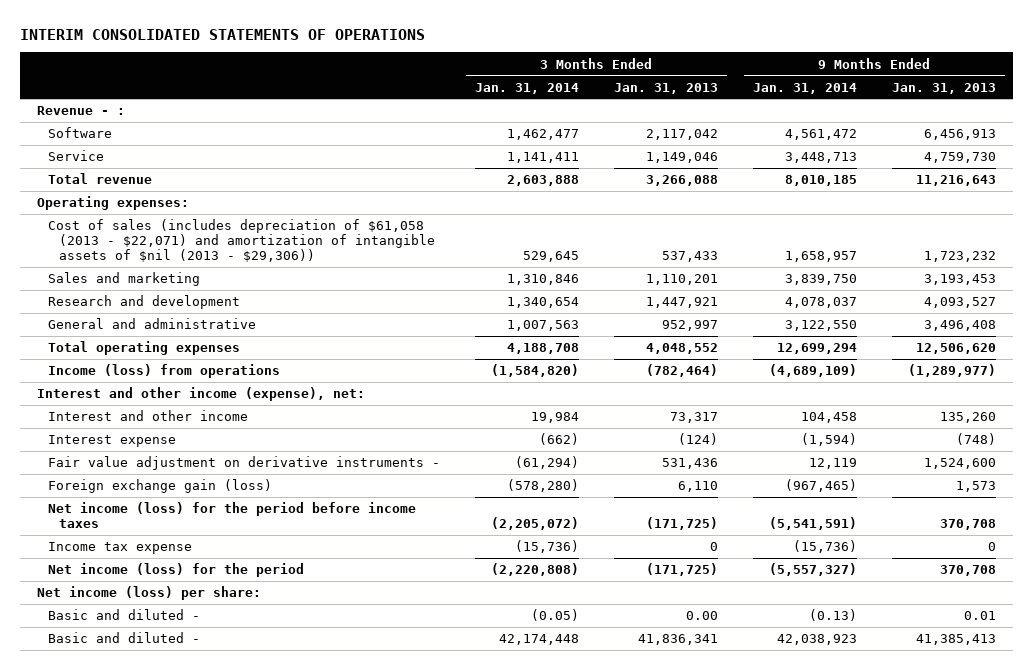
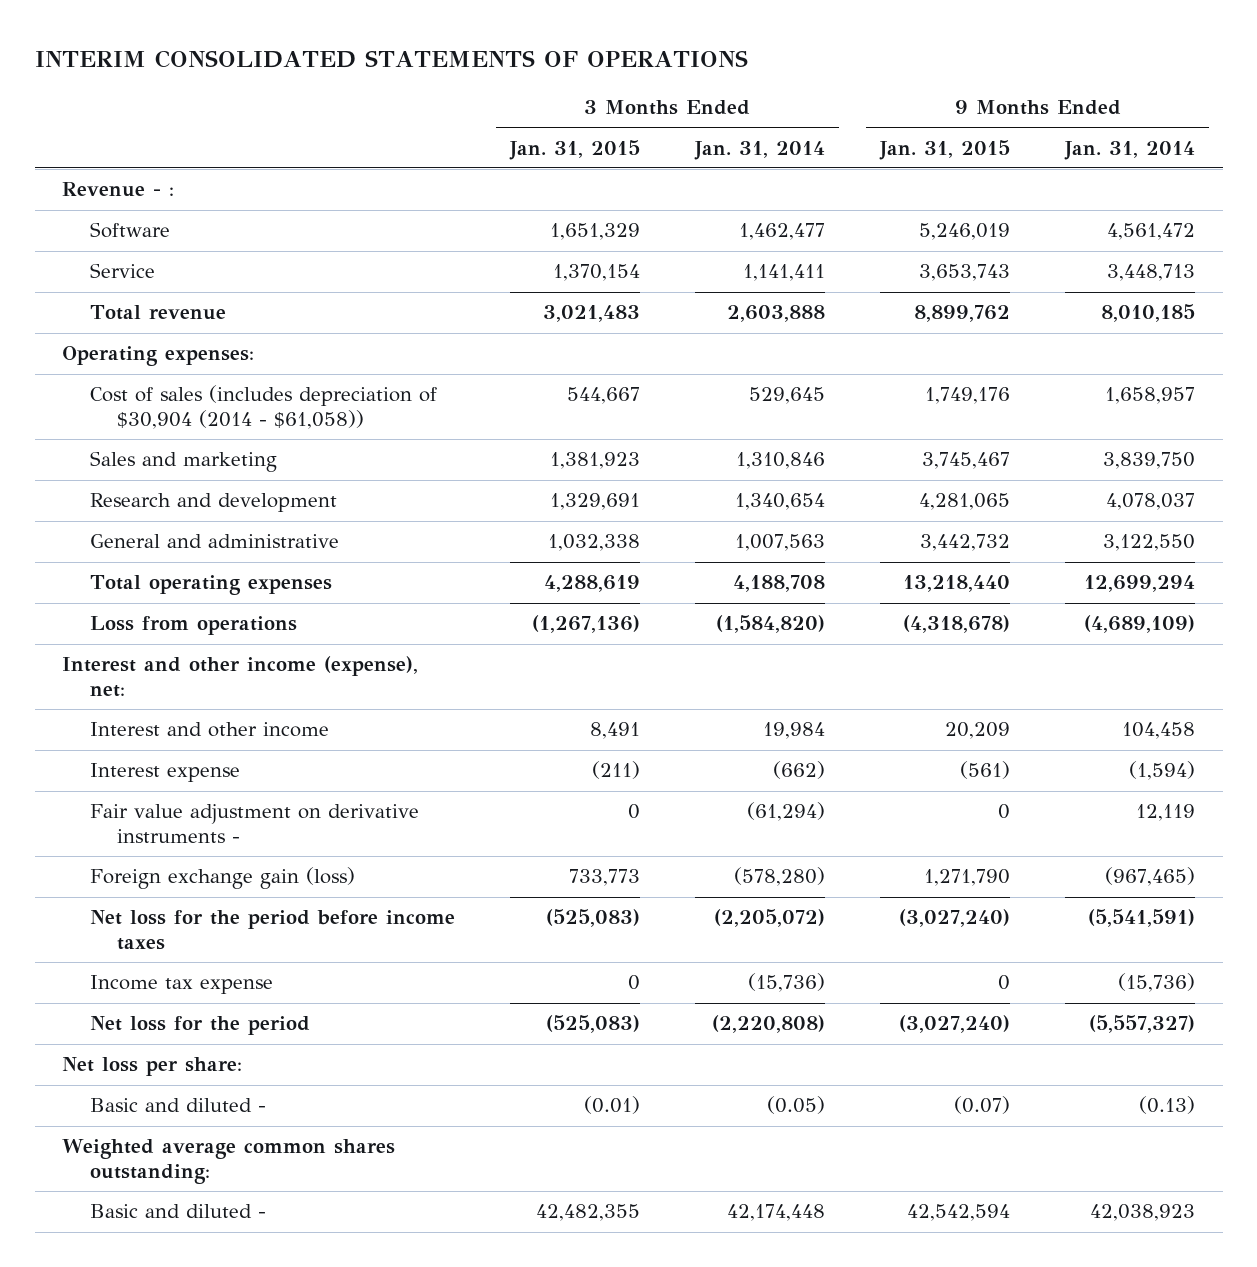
[613,82,718,94] Jan. 31, 2013 -> none
[891,82,996,94] Jan. 31, 2013 -> none
none -> [508,139,640,160] Jan. 31, 2015
none -> [878,139,1010,160] Jan. 31, 2015
[47,219,435,263] Cost of sales (includes depreciation of $61,058 (2013 - $22,071) and amortization of intangible assets of $nil (2013 - $29,306)) -> [89,385,437,429] Cost of sales (includes depreciation of $30,904 (2014 - $61,058))
[47,364,280,379] Income (loss) from operations -> [89,616,297,636] Loss from operations
[47,502,416,529] Net income (loss) for the period before income taxes -> [89,910,455,950] Net loss for the period before income taxes
[47,563,304,578] Net income (loss) for the period -> [89,1016,310,1036] Net loss for the period
[37,586,262,601] Net income (loss) per share: -> [62,1057,243,1077] Net loss per share:
none -> [62,1139,396,1184] Weighted average common shares outstanding:

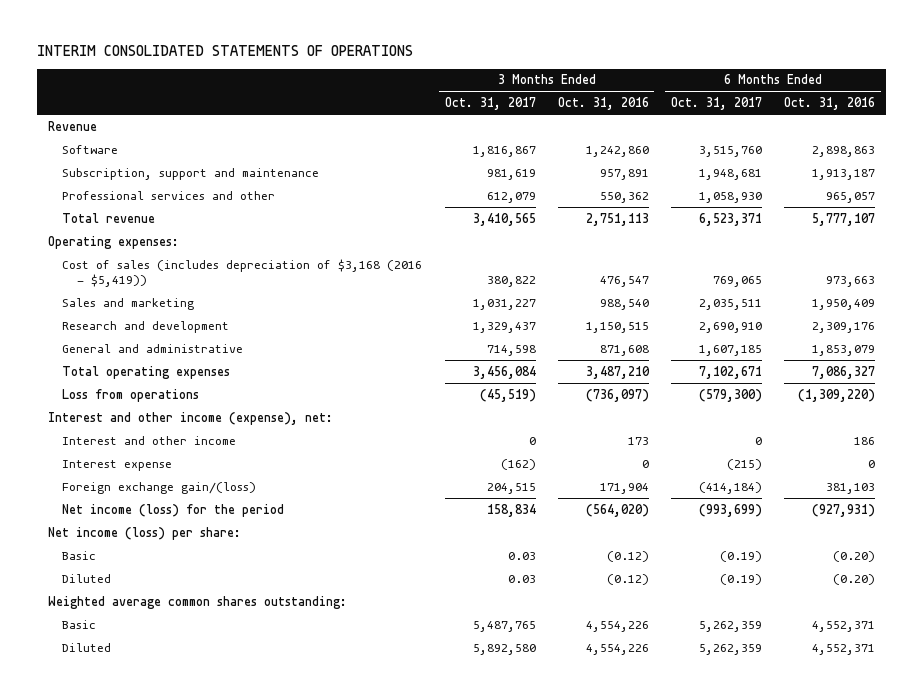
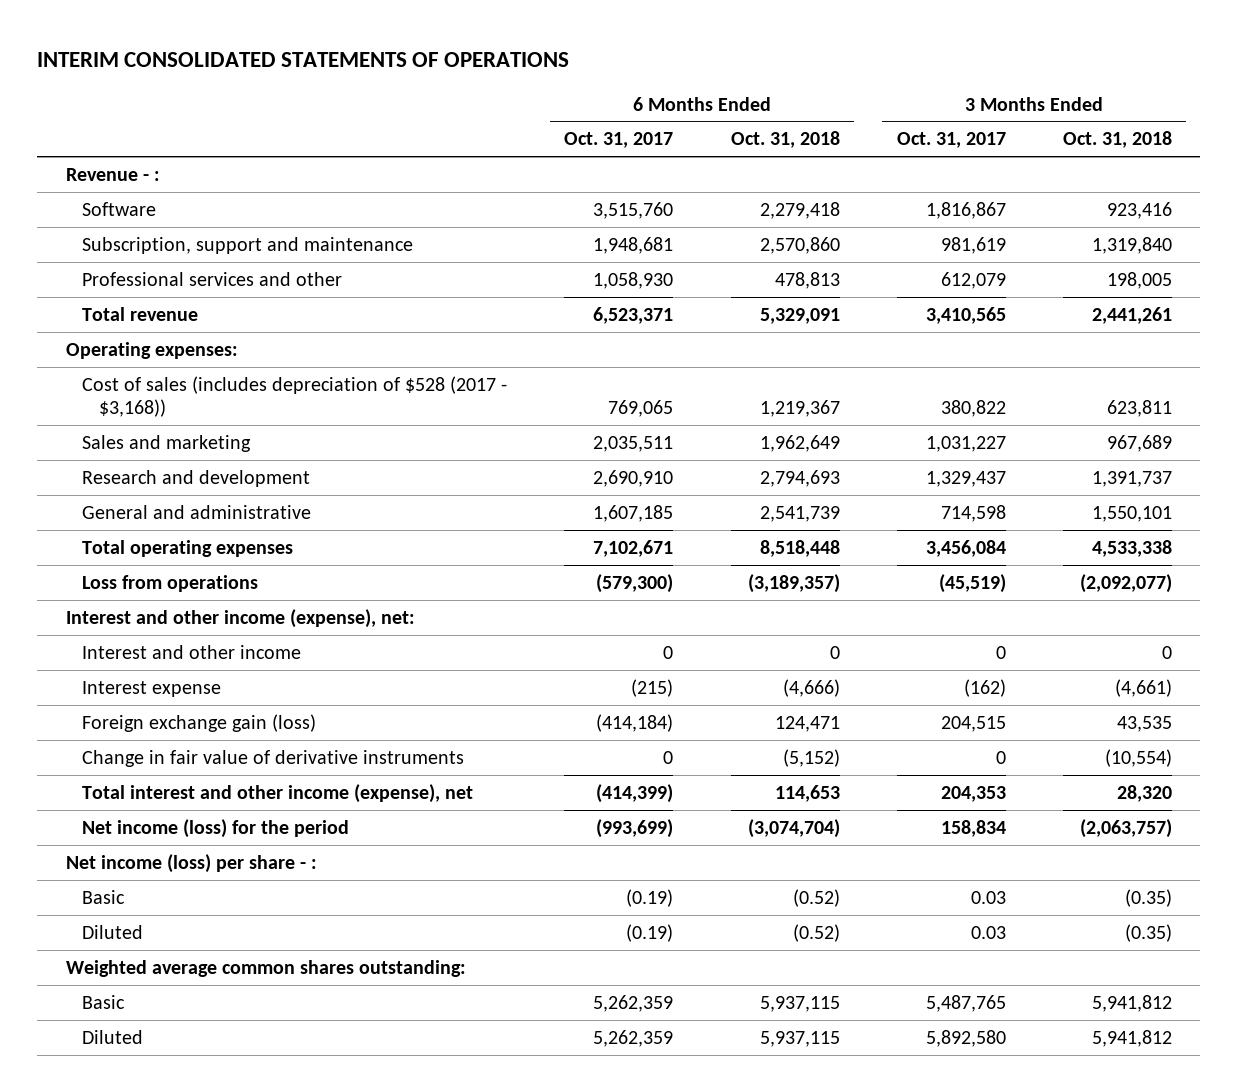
[557,97,649,111] Oct. 31, 2016 -> none
[784,97,876,111] Oct. 31, 2016 -> none
none -> [730,131,840,149] Oct. 31, 2018
none -> [1062,131,1172,149] Oct. 31, 2018
[47,120,97,131] Revenue -> [65,167,160,181] Revenue - :
[62,258,423,287] Cost of sales (includes depreciation of $3,168 (2016 - $5,419)) -> [82,375,508,418] Cost of sales (includes depreciation of $528 (2017 - $3,168))
[62,481,257,494] Foreign exchange gain/(loss) -> [82,713,317,732] Foreign exchange gain (loss)
none -> [82,749,465,767] Change in fair value of derivative instruments
none -> [82,783,474,803] Total interest and other income (expense), net
[47,526,241,540] Net income (loss) per share: -> [65,853,317,873] Net income (loss) per share - :

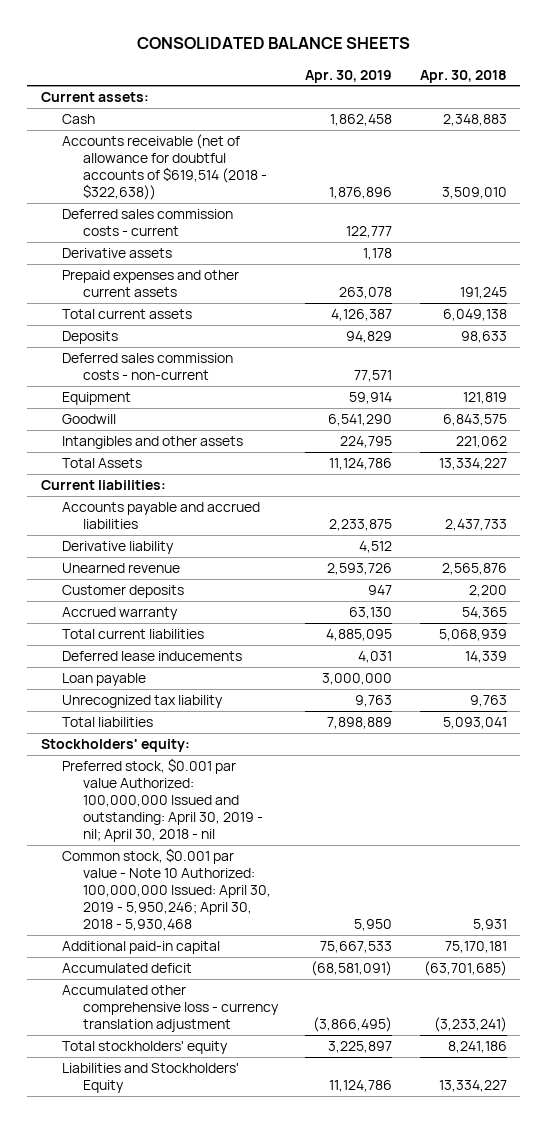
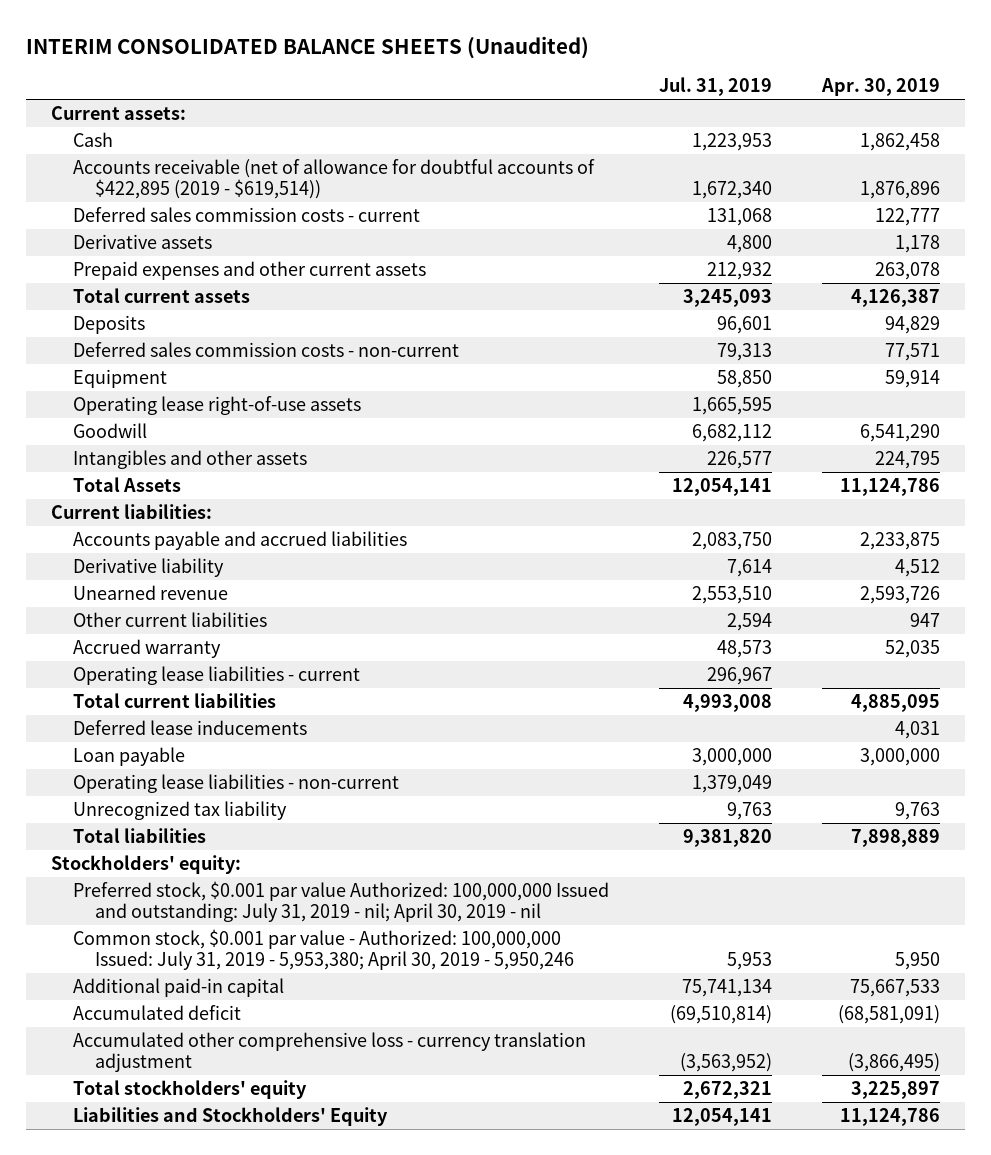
[136,37,410,50] CONSOLIDATED BALANCE SHEETS -> [26,36,590,60] INTERIM CONSOLIDATED BALANCE SHEETS (Unaudited)
[419,69,507,83] Apr. 30, 2018 -> none
none -> [659,77,773,97] Jul. 31, 2019
[62,134,268,201] Accounts receivable (net of allowance for doubtful accounts of $619,514 (2018 - $322,638)) -> [73,159,596,200] Accounts receivable (net of allowance for doubtful accounts of $422,895 (2019 - $619,514))
none -> [73,396,362,416] Operating lease right-of-use assets
[62,585,185,599] Customer deposits -> [73,612,268,628] Other current liabilities
[349,607,393,620] 63,130 -> [884,640,940,659] 52,035
none -> [73,666,361,686] Operating lease liabilities - current
none -> [73,774,400,794] Operating lease liabilities - non-current
[62,758,264,843] Preferred stock, $0.001 par value Authorized: 100,000,000 Issued and outstanding: April 30, 2019 - nil; April 30, 2018 - nil -> [73,881,610,923] Preferred stock, $0.001 par value Authorized: 100,000,000 Issued and outstanding: July 31, 2019 - nil; April 30, 2019 - nil
[62,848,272,932] Common stock, $0.001 par value - Note 10 Authorized: 100,000,000 Issued: April 30, 2019 - 5,950,246; April 30, 2018 - 5,930,468 -> [73,929,575,971] Common stock, $0.001 par value - Authorized: 100,000,000 Issued: July 31, 2019 - 5,953,380; April 30, 2019 - 5,950,246

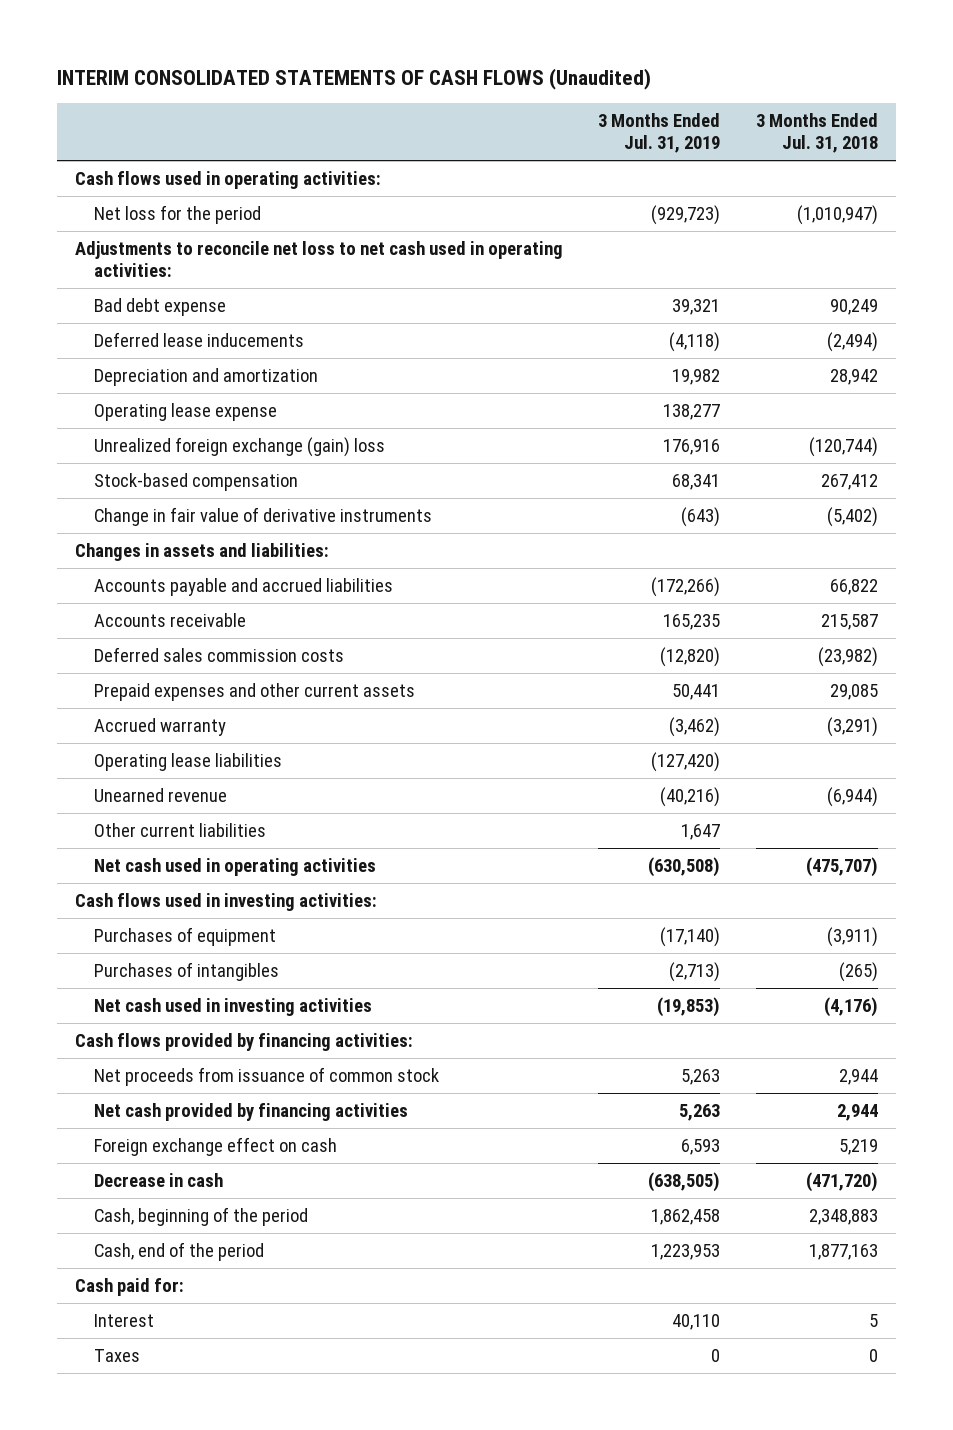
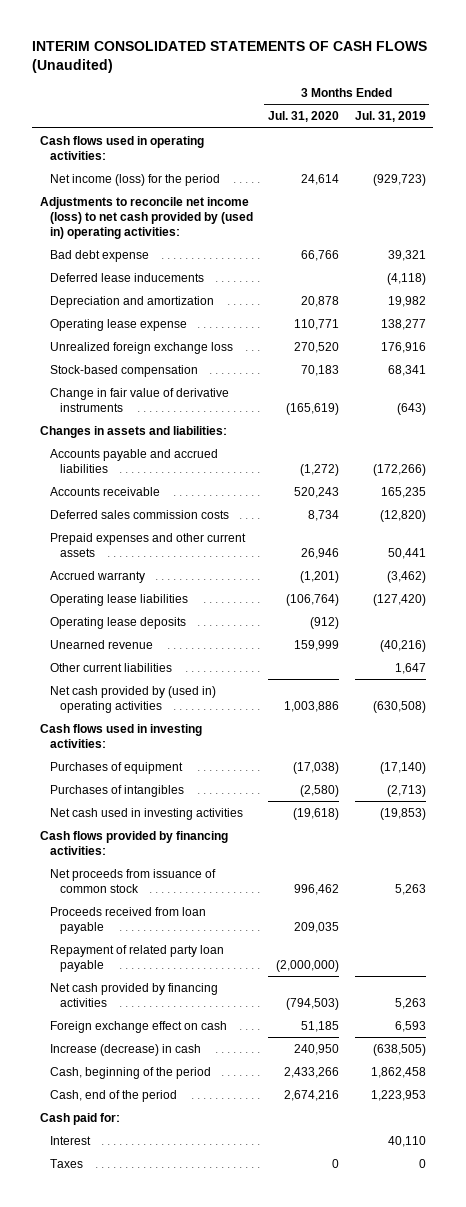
[756,113,879,154] 3 Months Ended Jul. 31, 2018 -> none
none -> [268,111,340,123] Jul. 31, 2020
[93,204,261,224] Net loss for the period -> [49,173,220,186] Net income (loss) for the period
[74,240,563,277] Adjustments to reconcile net loss to net cash used in operating activities: -> [39,196,253,239] Adjustments to reconcile net income (loss) to net cash provided by (used in) operating activities:
[93,436,385,457] Unrealized foreign exchange (gain) loss -> [49,341,233,354] Unrealized foreign exchange loss
none -> [49,616,186,629] Operating lease deposits
[93,857,376,876] Net cash used in operating activities -> [49,685,216,713] Net cash provided by (used in) operating activities
none -> [49,906,206,934] Proceeds received from loan payable
none -> [49,944,224,972] Repayment of related party loan payable
[93,1172,223,1187] Decrease in cash -> [49,1043,201,1056] Increase (decrease) in cash

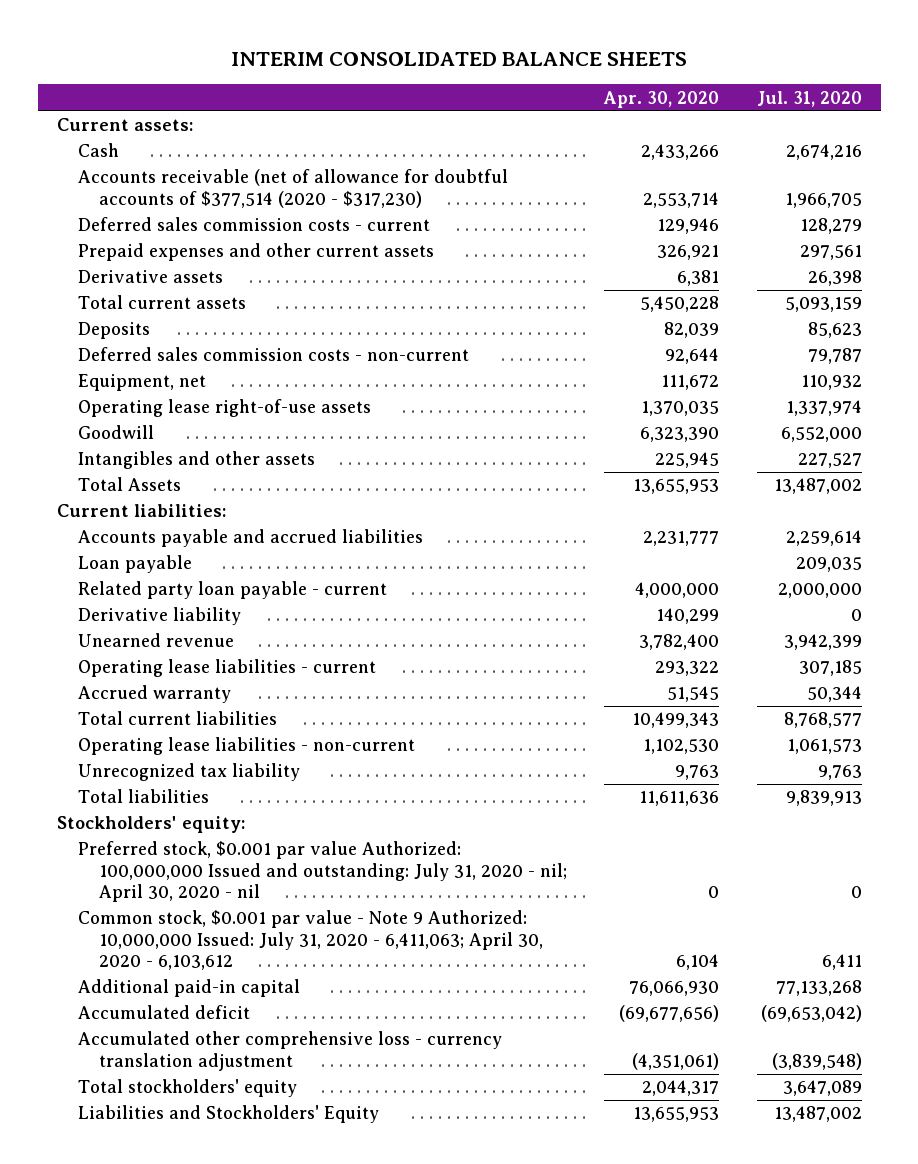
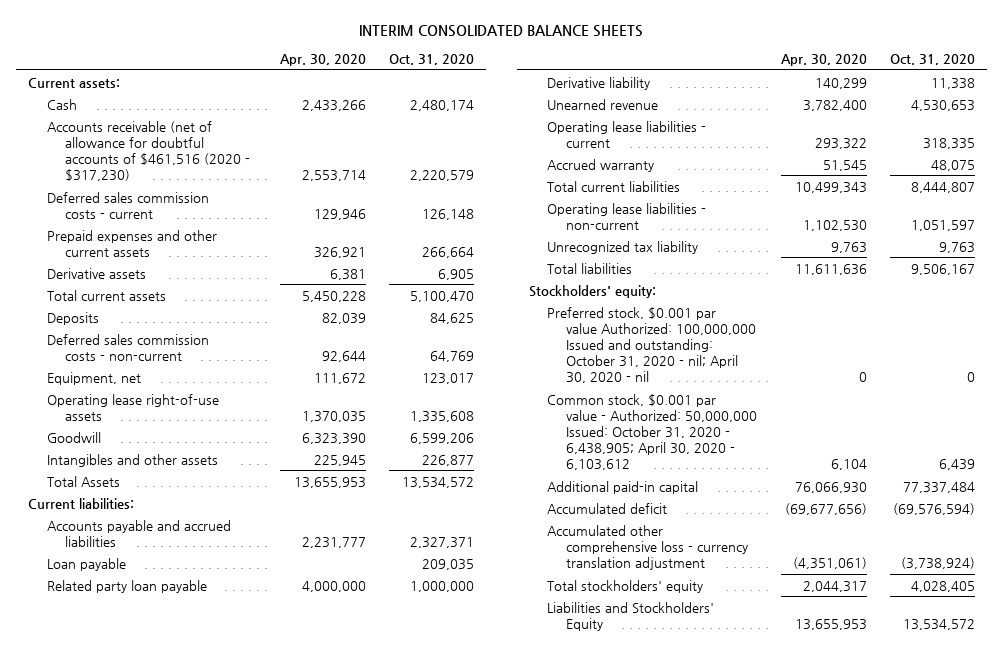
[756,90,862,107] Jul. 31, 2020 -> none
none -> [389,54,475,66] Oct. 31, 2020
[77,169,508,208] Accounts receivable (net of allowance for doubtful accounts of $377,514 (2020 - $317,230) -> [46,120,251,181] Accounts receivable (net of allowance for doubtful accounts of $461,516 (2020 - $317,230)
[77,581,387,600] Related party loan payable - current -> [46,579,207,593] Related party loan payable
[77,841,568,903] Preferred stock, $0.001 par value Authorized: 100,000,000 Issued and outstanding: July 31, 2020 - nil; April 30, 2020 - nil -> [547,306,757,383] Preferred stock, $0.001 par value Authorized: 100,000,000 Issued and outstanding: October 31, 2020 - nil; April 30, 2020 - nil
[77,910,544,971] Common stock, $0.001 par value - Note 9 Authorized: 10,000,000 Issued: July 31, 2020 - 6,411,063; April 30, 2020 - 6,103,612 -> [547,393,758,470] Common stock, $0.001 par value - Authorized: 50,000,000 Issued: October 31, 2020 - 6,438,905; April 30, 2020 - 6,103,612

